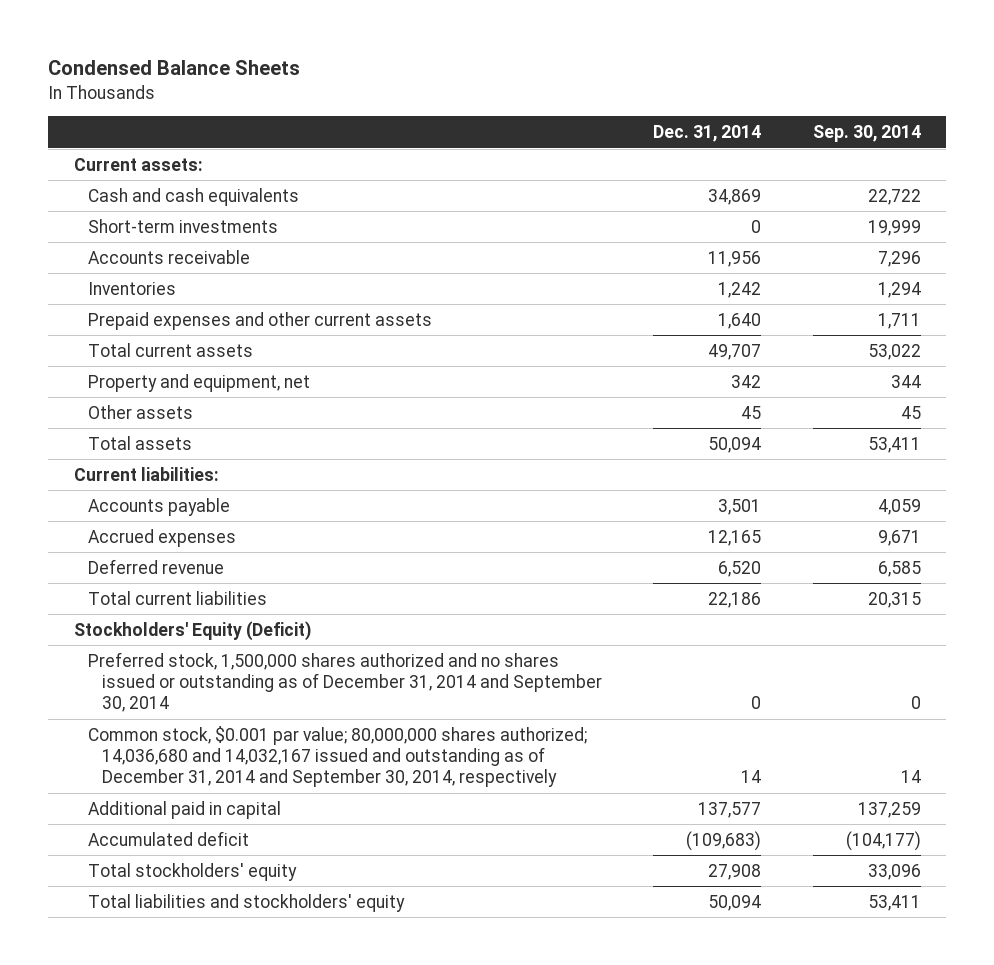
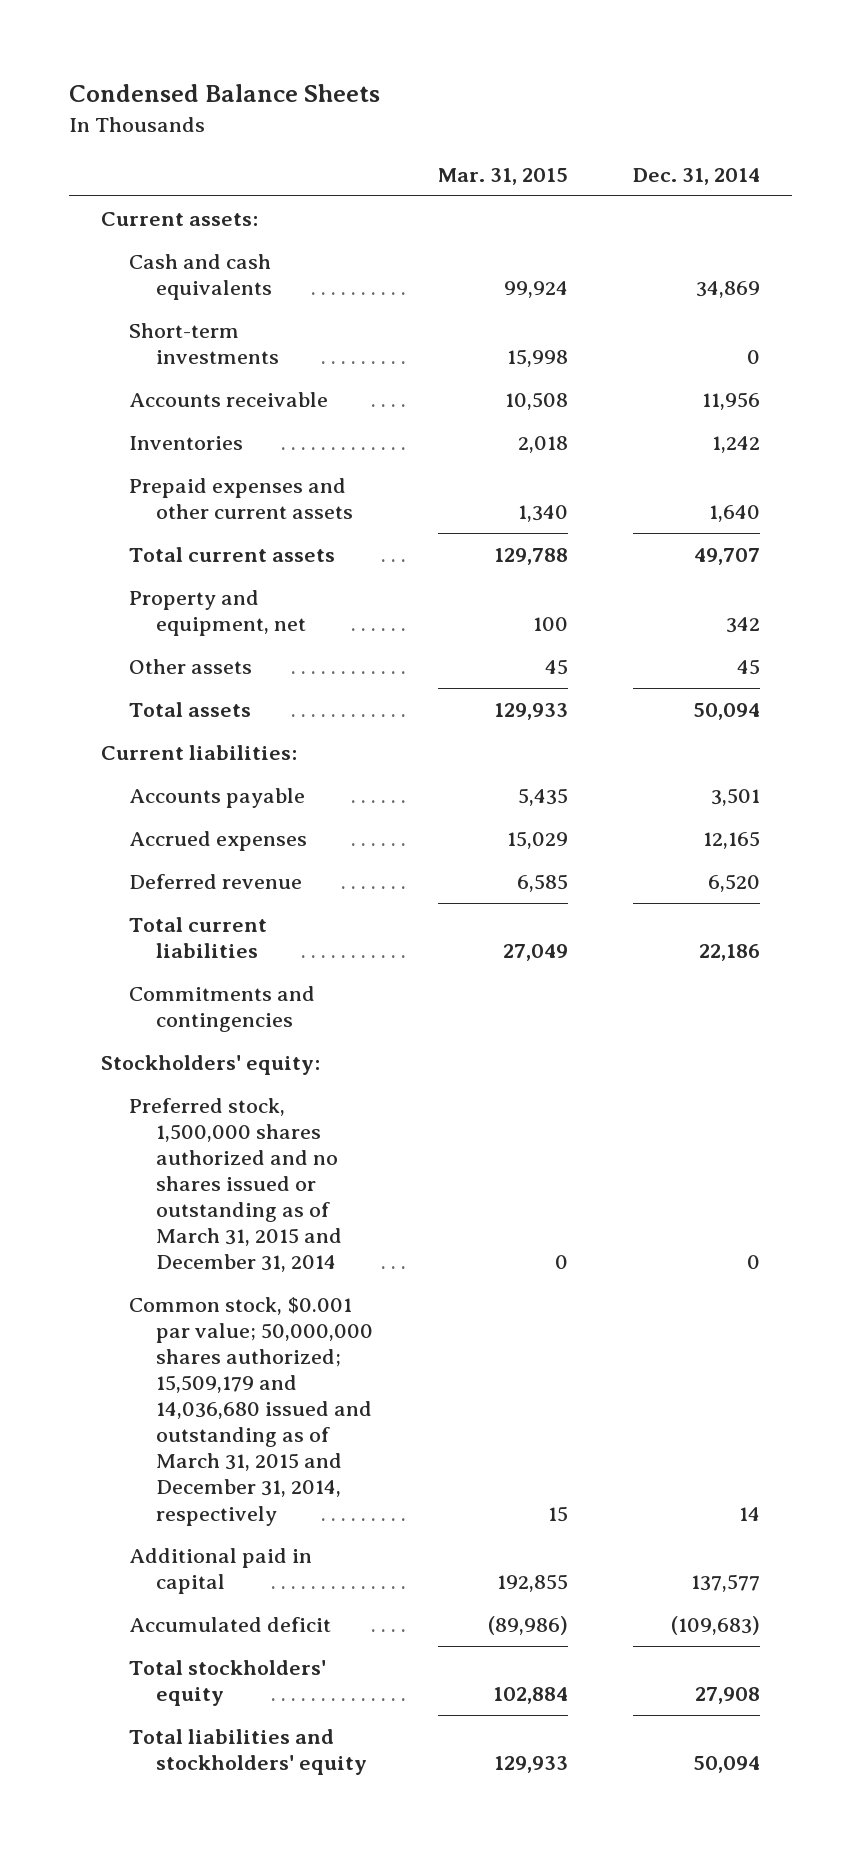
[812,125,921,143] Sep. 30, 2014 -> none
none -> [438,167,569,185] Mar. 31, 2015
none -> [128,985,315,1032] Commitments and contingencies
[73,620,311,641] Stockholders' Equity (Deficit) -> [100,1054,320,1075] Stockholders' equity:
[87,651,603,713] Preferred stock, 1,500,000 shares authorized and no shares issued or outstanding as of December 31, 2014 and September 30, 2014 -> [128,1097,343,1273] Preferred stock, 1,500,000 shares authorized and no shares issued or outstanding as of March 31, 2015 and December 31, 2014
[87,725,587,788] Common stock, $0.001 par value; 80,000,000 shares authorized; 14,036,680 and 14,032,167 issued and outstanding as of December 31, 2014 and September 30, 2014, respectively -> [128,1296,374,1526] Common stock, $0.001 par value; 50,000,000 shares authorized; 15,509,179 and 14,036,680 issued and outstanding as of March 31, 2015 and December 31, 2014, respectively

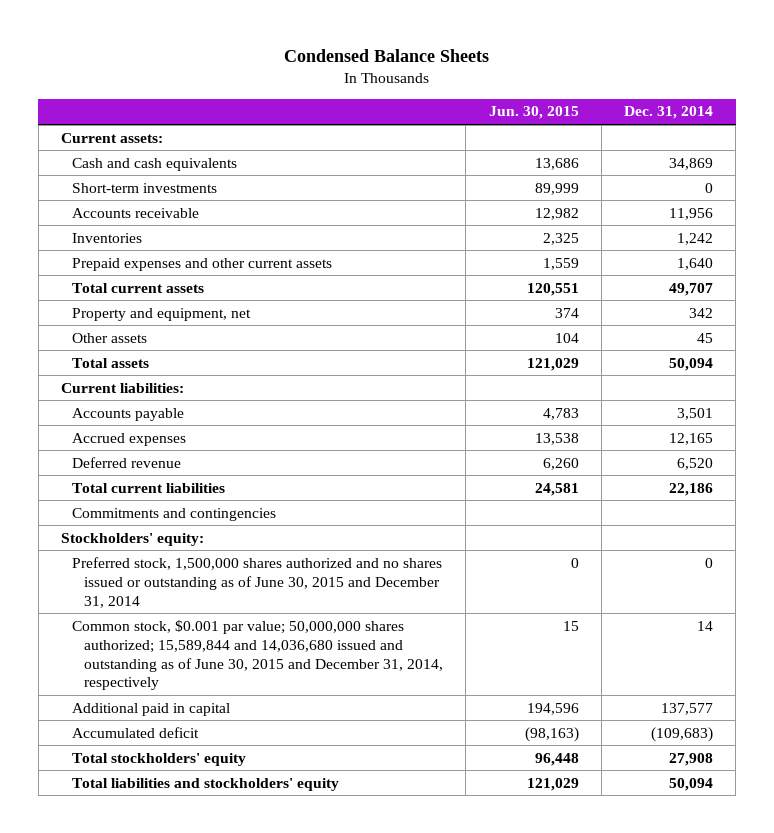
[438,167,569,185] Mar. 31, 2015 -> none
none -> [488,106,579,120] Jun. 30, 2015
[128,1097,343,1273] Preferred stock, 1,500,000 shares authorized and no shares issued or outstanding as of March 31, 2015 and December 31, 2014 -> [72,556,443,608] Preferred stock, 1,500,000 shares authorized and no shares issued or outstanding as of June 30, 2015 and December 31, 2014
[128,1296,374,1526] Common stock, $0.001 par value; 50,000,000 shares authorized; 15,509,179 and 14,036,680 issued and outstanding as of March 31, 2015 and December 31, 2014, respectively -> [72,619,444,691] Common stock, $0.001 par value; 50,000,000 shares authorized; 15,589,844 and 14,036,680 issued and outstanding as of June 30, 2015 and December 31, 2014, respectively

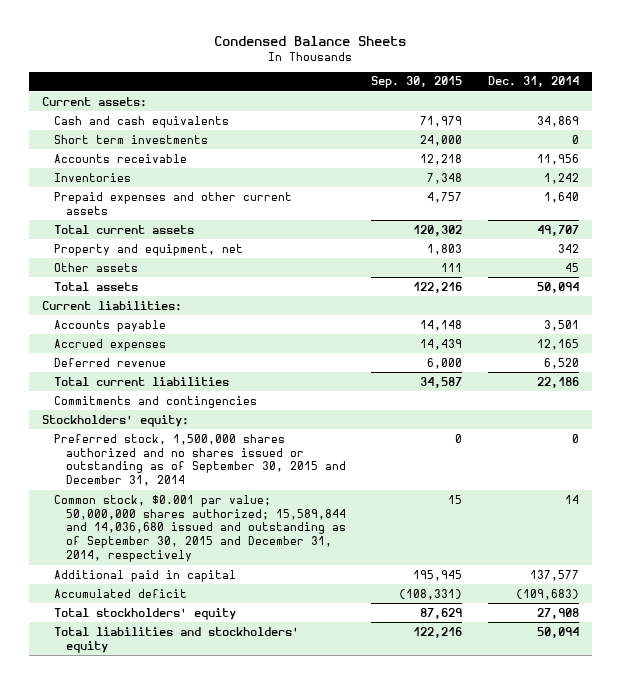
[488,106,579,120] Jun. 30, 2015 -> none
none -> [371,76,463,89] Sep. 30, 2015
[72,182,218,193] Short-term investments -> [54,134,209,144] Short term investments
[72,556,443,608] Preferred stock, 1,500,000 shares authorized and no shares issued or outstanding as of June 30, 2015 and December 31, 2014 -> [54,433,346,487] Preferred stock, 1,500,000 shares authorized and no shares issued or outstanding as of September 30, 2015 and December 31, 2014
[72,619,444,691] Common stock, $0.001 par value; 50,000,000 shares authorized; 15,589,844 and 14,036,680 issued and outstanding as of June 30, 2015 and December 31, 2014, respectively -> [54,494,346,563] Common stock, $0.001 par value; 50,000,000 shares authorized; 15,589,844 and 14,036,680 issued and outstanding as of September 30, 2015 and December 31, 2014, respectively

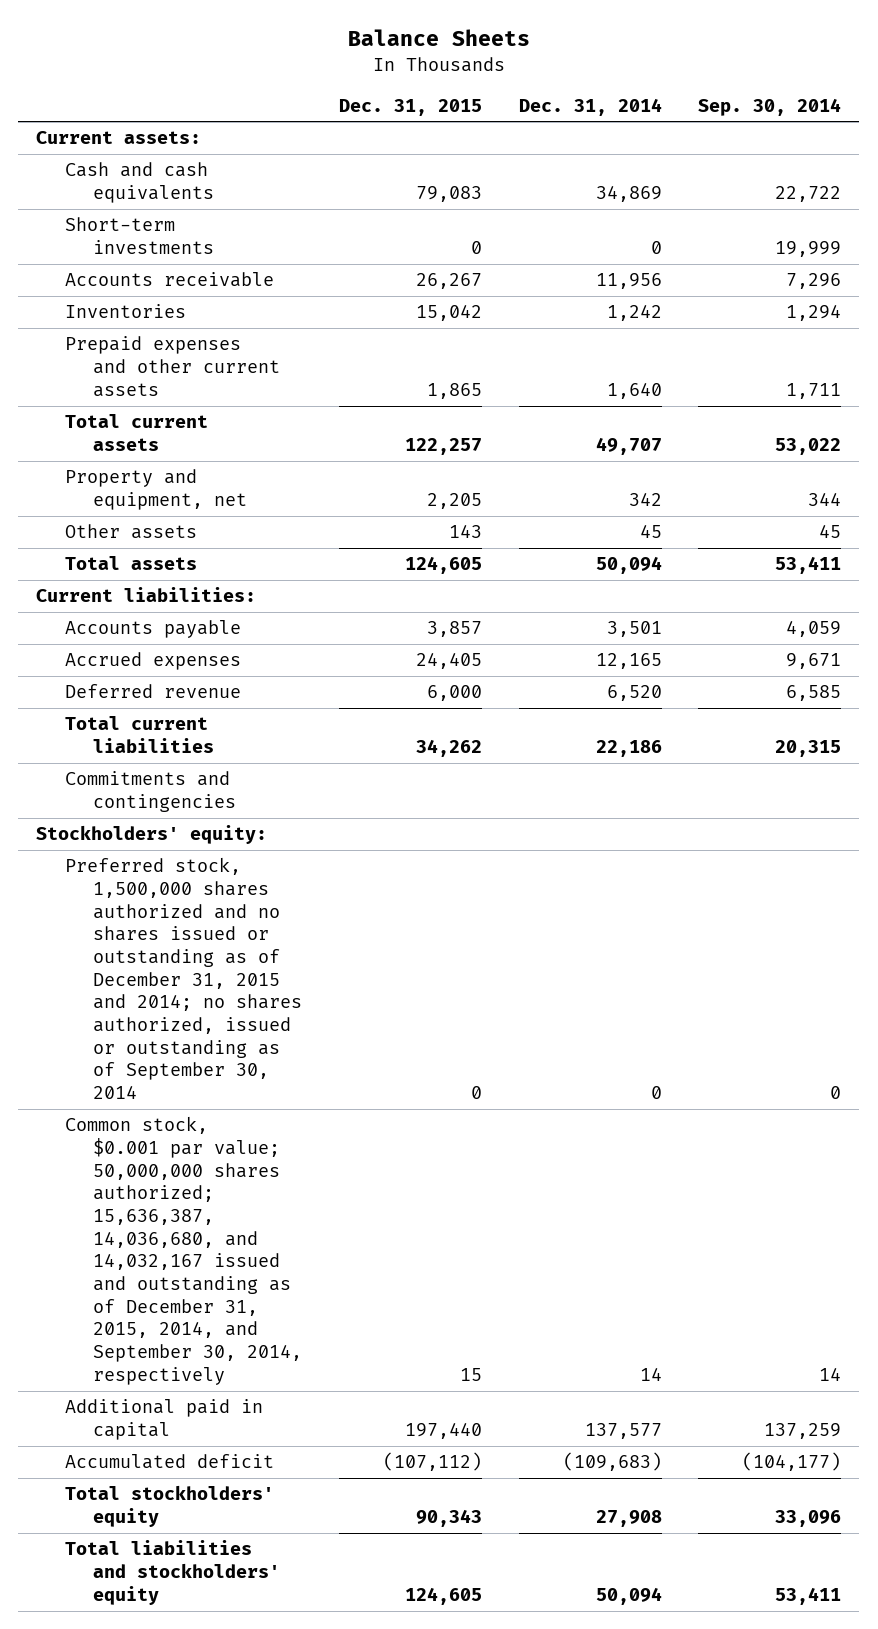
[214,36,407,47] Condensed Balance Sheets -> [347,29,530,47] Balance Sheets
[371,76,463,89] Sep. 30, 2015 -> none
none -> [338,98,482,116] Dec. 31, 2015
none -> [698,97,842,116] Sep. 30, 2014
[54,134,209,144] Short term investments -> [64,217,215,255] Short-term investments
[54,433,346,487] Preferred stock, 1,500,000 shares authorized and no shares issued or outstanding as of September 30, 2015 and December 31, 2014 -> [64,857,303,1100] Preferred stock, 1,500,000 shares authorized and no shares issued or outstanding as of December 31, 2015 and 2014; no shares authorized, issued or outstanding as of September 30, 2014
[54,494,346,563] Common stock, $0.001 par value; 50,000,000 shares authorized; 15,589,844 and 14,036,680 issued and outstanding as of September 30, 2015 and December 31, 2014, respectively -> [64,1116,303,1385] Common stock, $0.001 par value; 50,000,000 shares authorized; 15,636,387, 14,036,680, and 14,032,167 issued and outstanding as of December 31, 2015, 2014, and September 30, 2014, respectively

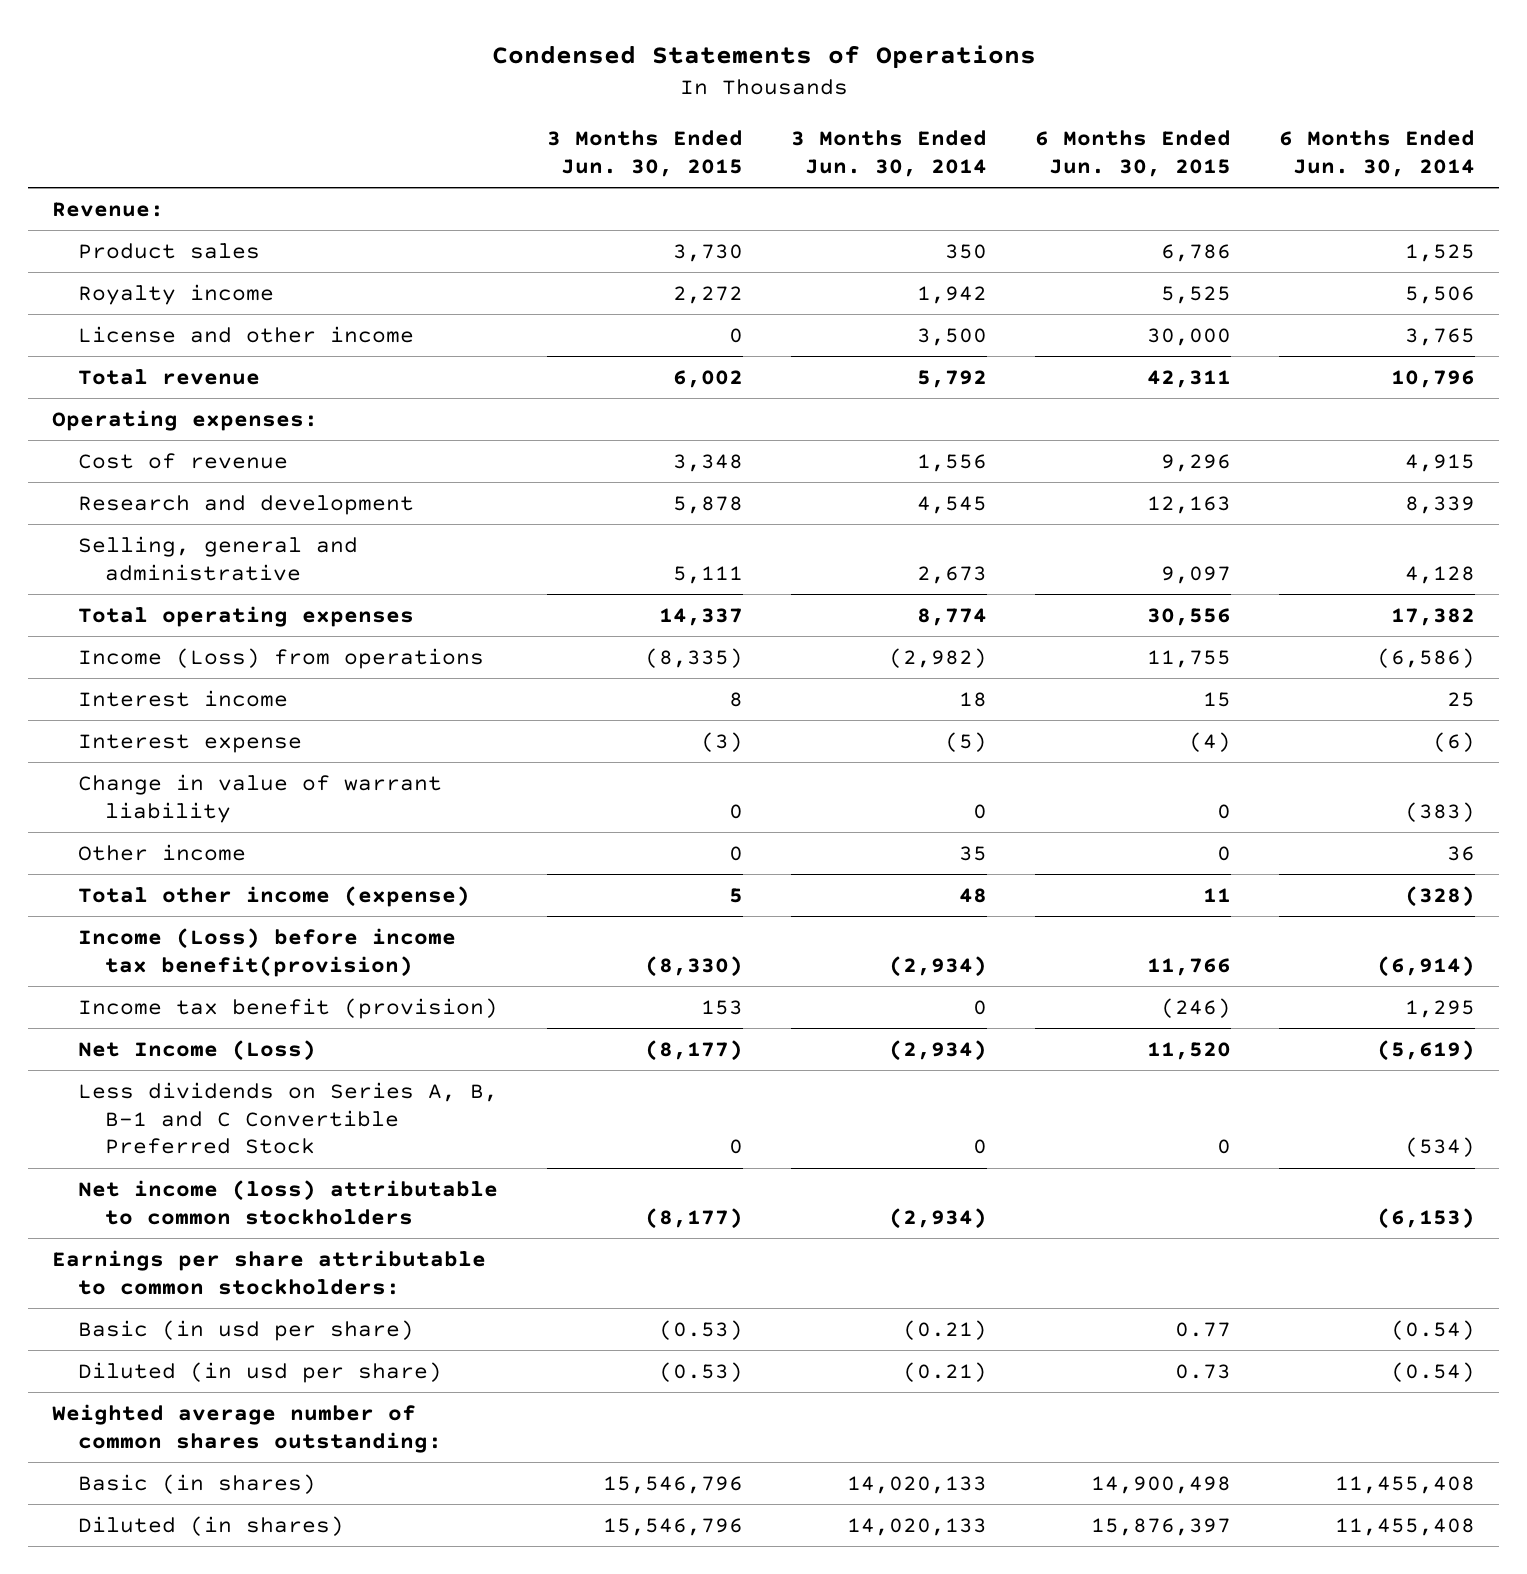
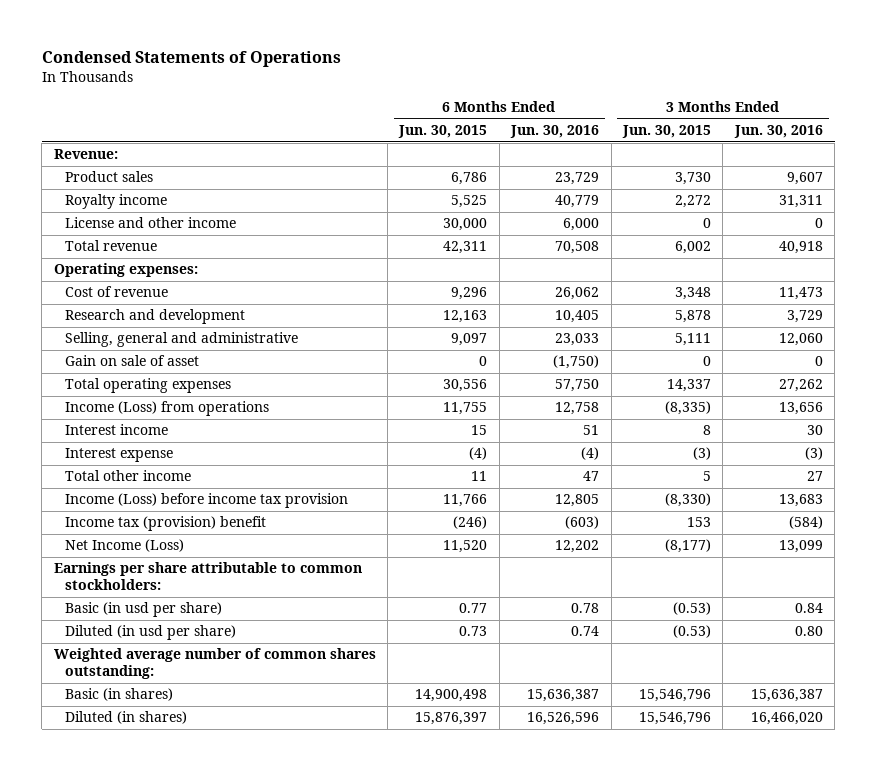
[790,130,987,177] 3 Months Ended Jun. 30, 2014 -> none
[1279,130,1476,177] 6 Months Ended Jun. 30, 2014 -> none
none -> [510,125,600,139] Jun. 30, 2016
none -> [733,125,823,139] Jun. 30, 2016
none -> [65,355,200,367] Gain on sale of asset
[78,773,443,823] Change in value of warrant liability -> none
[78,843,247,861] Other income -> none
[78,885,471,907] Total other income (expense) -> [65,470,192,482] Total other income
[78,927,457,977] Income (Loss) before income tax benefit(provision) -> [65,493,349,509] Income (Loss) before income tax provision
[78,997,499,1019] Income tax benefit (provision) -> [65,516,267,532] Income tax (provision) benefit
[78,1081,499,1155] Less dividends on Series A, B, B-1 and C Convertible Preferred Stock -> none
[78,1179,499,1225] Net income (loss) attributable to common stockholders -> none

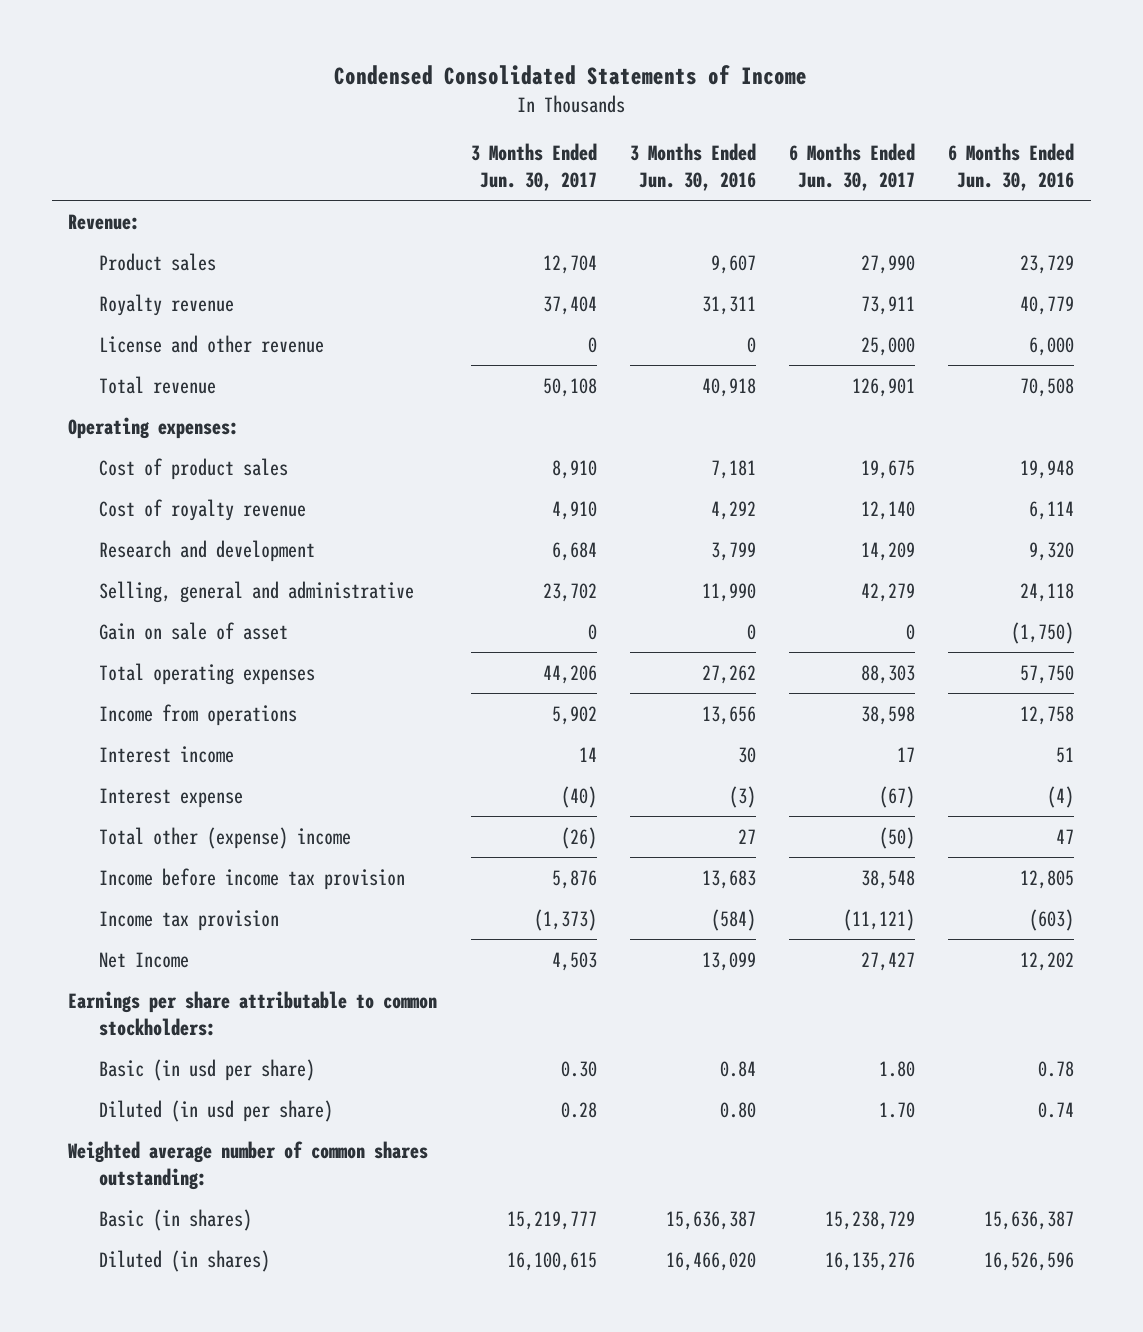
[41,51,341,68] Condensed Statements of Operations -> [334,64,808,85] Condensed Consolidated Statements of Income
[398,125,488,139] Jun. 30, 2015 -> none
[622,125,712,139] Jun. 30, 2015 -> none
none -> [470,143,597,191] 3 Months Ended Jun. 30, 2017
none -> [789,143,916,191] 6 Months Ended Jun. 30, 2017
[65,194,168,210] Royalty income -> [98,293,234,316] Royalty revenue
[65,217,237,229] License and other income -> [98,334,324,353] License and other revenue
none -> [98,457,288,480] Cost of product sales
[65,286,169,298] Cost of revenue -> [98,498,306,521] Cost of royalty revenue
[555,287,600,301] 26,062 -> [1029,500,1075,520] 6,114
[778,287,823,301] 11,473 -> [710,500,756,520] 4,292
[555,310,600,324] 10,405 -> [1029,541,1075,561] 9,320
[786,310,823,324] 3,729 -> [710,541,756,561] 3,799
[555,333,600,347] 23,033 -> [1020,582,1075,602] 24,118
[778,333,823,347] 12,060 -> [701,582,756,602] 11,990
[65,401,270,417] Income (Loss) from operations -> [98,703,297,726] Income from operations
[65,470,192,482] Total other income -> [98,826,351,849] Total other (expense) income
[65,493,349,509] Income (Loss) before income tax provision -> [98,867,405,890] Income before income tax provision
[65,516,267,532] Income tax (provision) benefit -> [98,909,279,931] Income tax provision
[65,539,185,553] Net Income (Loss) -> [98,951,189,968] Net Income

